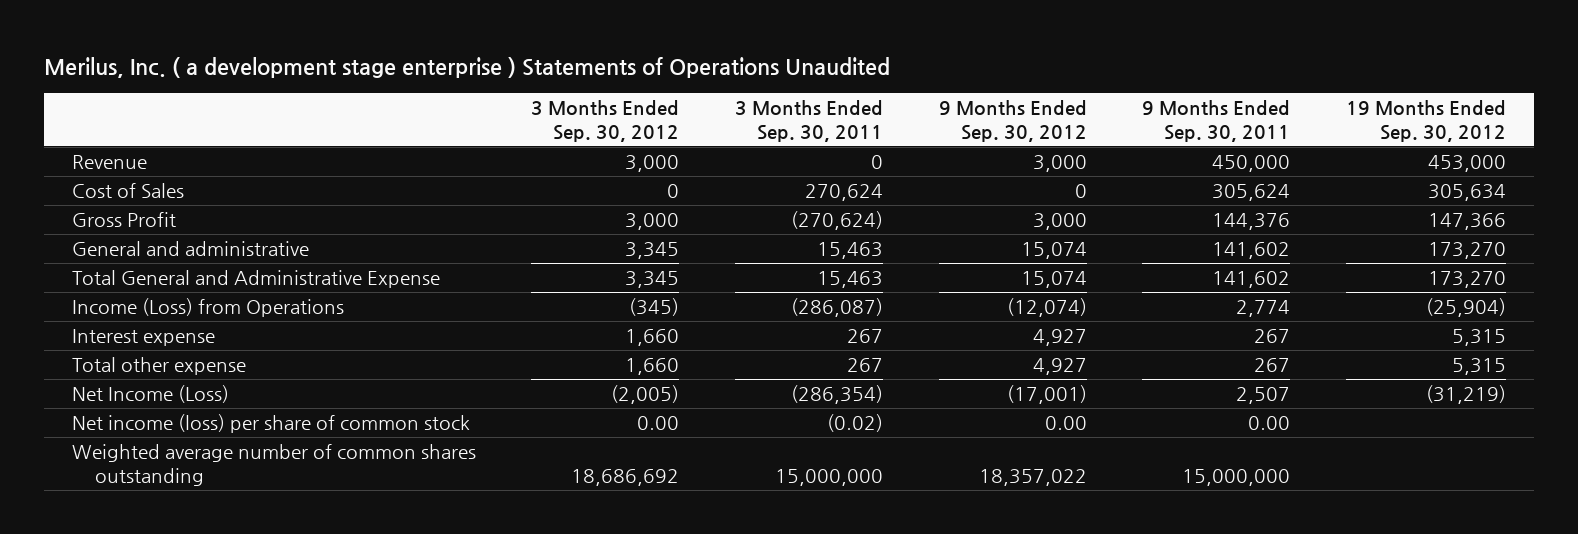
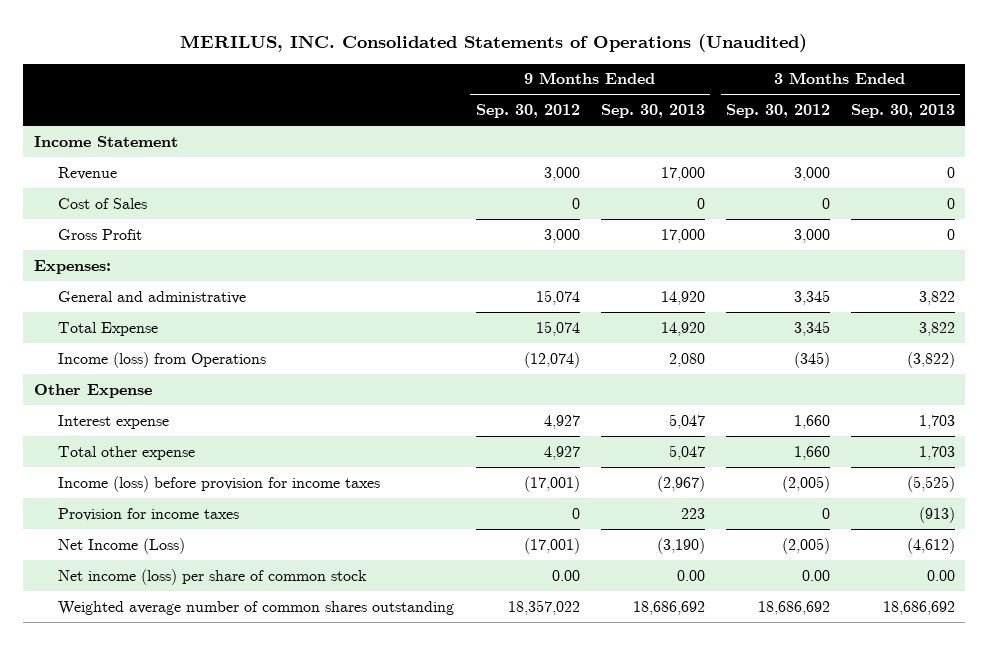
[44,56,891,78] Merilus, Inc. ( a development stage enterprise ) Statements of Operations Unaudited -> [180,33,808,52] MERILUS, INC. Consolidated Statements of Operations (Unaudited)
[735,99,884,143] 3 Months Ended Sep. 30, 2011 -> none
[1142,99,1291,143] 9 Months Ended Sep. 30, 2011 -> none
[1345,99,1506,143] 19 Months Ended Sep. 30, 2012 -> none
none -> [600,104,705,119] Sep. 30, 2013
none -> [850,104,955,119] Sep. 30, 2013
none -> [33,135,178,147] Income Statement
none -> [33,259,111,274] Expenses:
[71,270,440,289] Total General and Administrative Expense -> [58,321,159,336] Total Expense
[71,298,344,318] Income (Loss) from Operations -> [58,351,267,368] Income (loss) from Operations
none -> [33,383,152,398] Other Expense
none -> [58,475,381,492] Income (loss) before provision for income taxes
none -> [58,507,240,521] Provision for income taxes

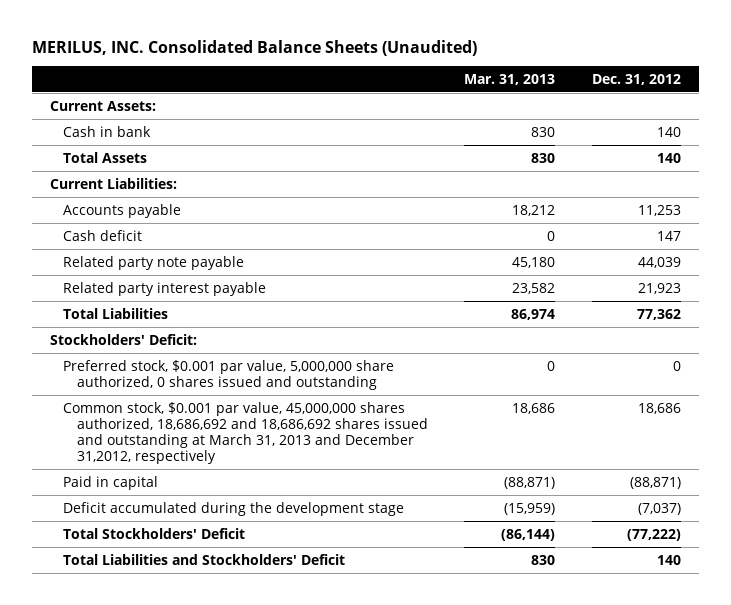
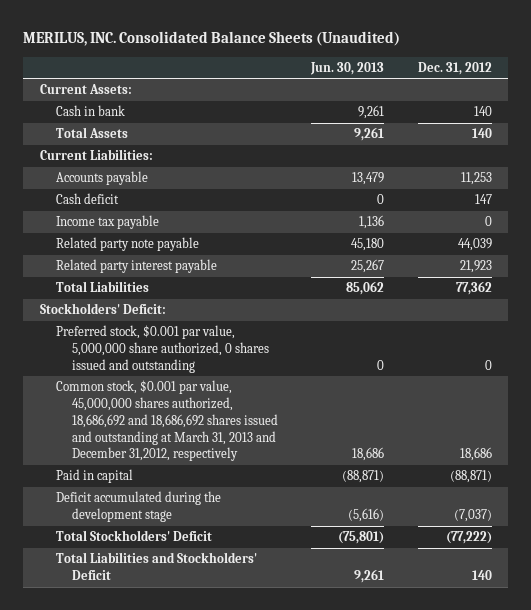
[464,74,556,86] Mar. 31, 2013 -> none
none -> [310,61,385,75] Jun. 30, 2013
none -> [55,215,159,230] Income tax payable

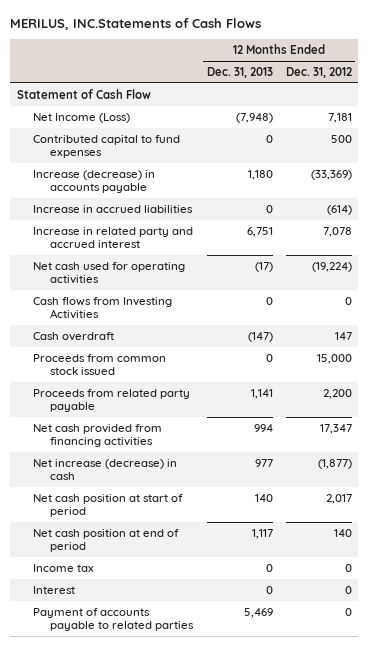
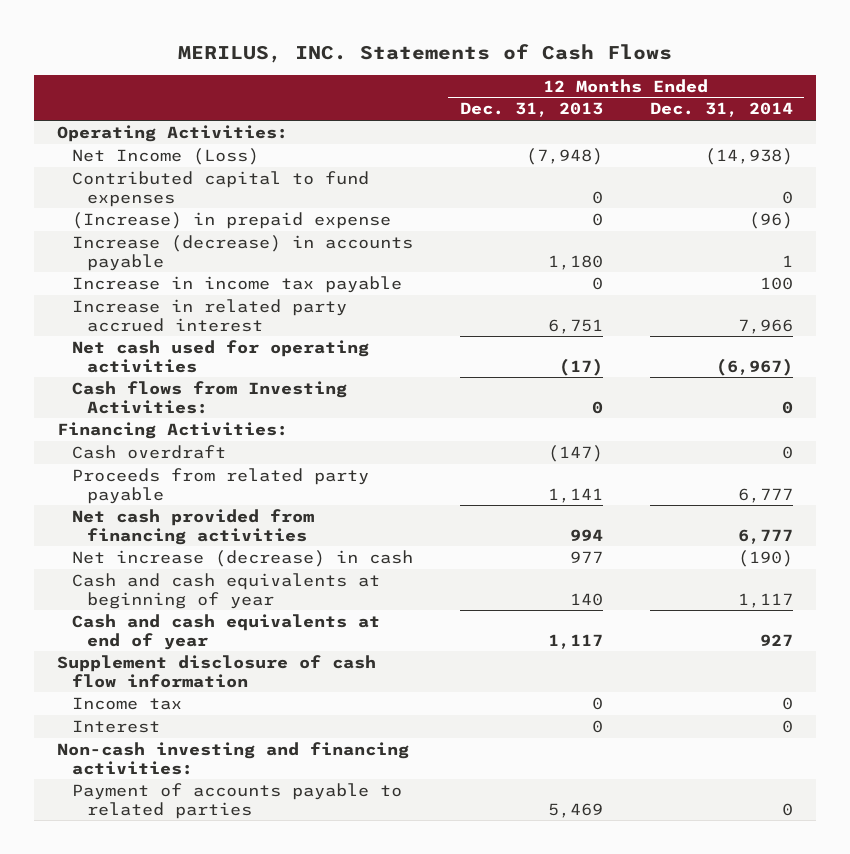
[10,18,262,31] MERILUS, INC.Statements of Cash Flows -> [178,43,673,63] MERILUS, INC. Statements of Cash Flows
[285,66,352,78] Dec. 31, 2012 -> none
none -> [649,102,793,118] Dec. 31, 2014
[16,88,151,99] Statement of Cash Flow -> none
none -> [57,124,289,142] Operating Activities:
none -> [72,211,392,229] (Increase) in prepaid expense
[33,204,194,213] Increase in accrued liabilities -> none
none -> [72,275,403,293] Increase in income tax payable
[33,226,194,249] Increase in related party and accrued interest -> [72,298,348,332] Increase in related party accrued interest
[33,296,173,320] Cash flows from Investing Activities -> [72,380,348,414] Cash flows from Investing Activities:
none -> [57,421,289,439] Financing Activities:
[33,353,167,376] Proceeds from common stock issued -> none
[33,493,184,518] Net cash position at start of period -> [72,572,381,609] Cash and cash equivalents at beginning of year
[33,528,180,553] Net cash position at end of period -> [72,613,381,650] Cash and cash equivalents at end of year
none -> [57,654,377,688] Supplement disclosure of cash flow information
none -> [57,741,410,775] Non-cash investing and financing activities:

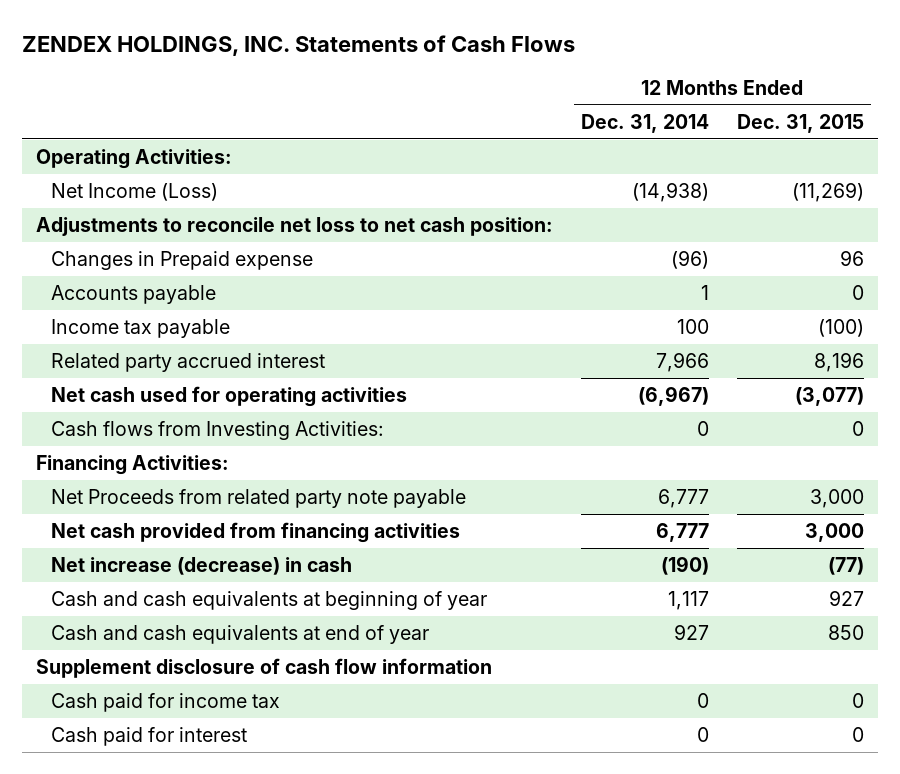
[178,43,673,63] MERILUS, INC. Statements of Cash Flows -> [21,34,575,56] ZENDEX HOLDINGS, INC. Statements of Cash Flows
[459,102,603,118] Dec. 31, 2013 -> none
none -> [736,113,864,133] Dec. 31, 2015
[72,170,370,207] Contributed capital to fund expenses -> none
none -> [35,216,553,236] Adjustments to reconcile net loss to net cash position:
[72,211,392,229] (Increase) in prepaid expense -> [50,250,313,270] Changes in Prepaid expense
[72,234,414,271] Increase (decrease) in accounts payable -> [50,284,216,304] Accounts payable
[72,275,403,293] Increase in income tax payable -> [50,318,230,338] Income tax payable
[72,298,348,332] Increase in related party accrued interest -> [50,352,325,372] Related party accrued interest
[72,444,227,459] Cash overdraft -> none
[72,467,370,504] Proceeds from related party payable -> [50,488,466,508] Net Proceeds from related party note payable
[57,741,410,775] Non-cash investing and financing activities: -> none
[72,782,403,819] Payment of accounts payable to related parties -> none
[72,696,183,710] Income tax -> [50,692,280,712] Cash paid for income tax
[72,719,161,733] Interest -> [50,726,247,746] Cash paid for interest

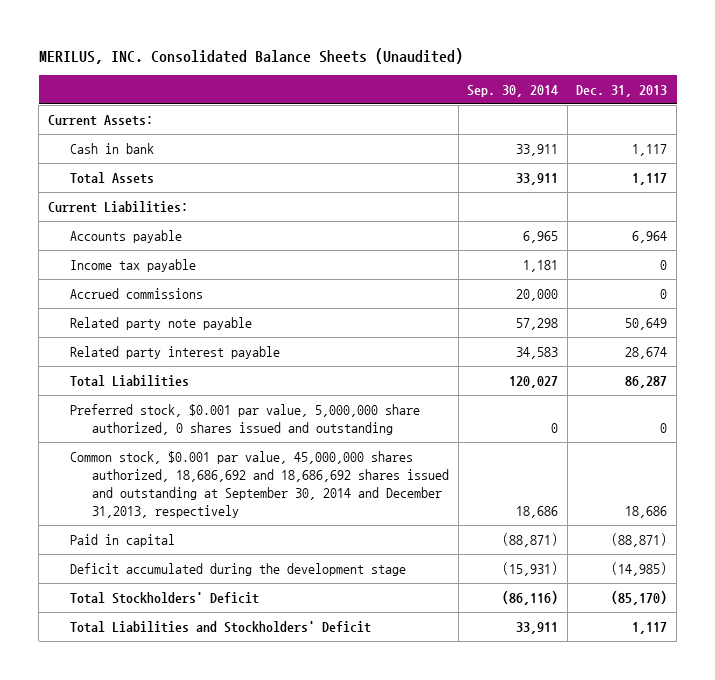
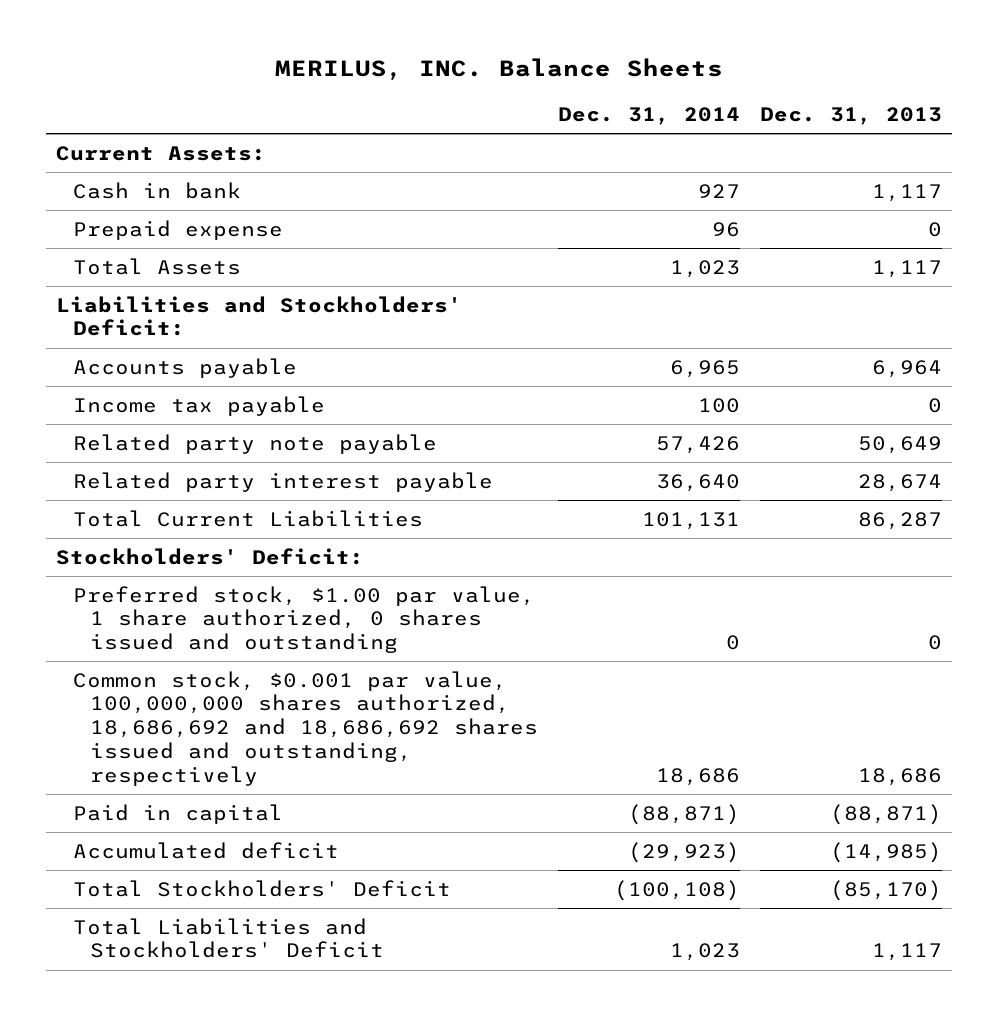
[38,47,463,64] MERILUS, INC. Consolidated Balance Sheets (Unaudited) -> [274,58,723,82] MERILUS, INC. Balance Sheets
[467,84,559,97] Sep. 30, 2014 -> none
none -> [557,107,740,126] Dec. 31, 2014
none -> [72,219,283,240] Prepaid expense
[47,200,188,213] Current Liabilities: -> none
none -> [56,295,463,337] Liabilities and Stockholders' Deficit:
[69,287,203,299] Accrued commissions -> none
[69,374,189,387] Total Liabilities -> [72,509,423,527] Total Current Liabilities
none -> [56,547,365,565] Stockholders' Deficit:
[69,403,420,435] Preferred stock, $0.001 par value, 5,000,000 share authorized, 0 shares issued and outstanding -> [72,585,535,654] Preferred stock, $1.00 par value, 1 share authorized, 0 shares issued and outstanding
[69,450,449,518] Common stock, $0.001 par value, 45,000,000 shares authorized, 18,686,692 and 18,686,692 shares issued and outstanding at September 30, 2014 and December 31,2013, respectively -> [72,670,538,786] Common stock, $0.001 par value, 100,000,000 shares authorized, 18,686,692 and 18,686,692 shares issued and outstanding, respectively
[69,562,406,576] Deficit accumulated during the development stage -> [72,841,339,859] Accumulated deficit

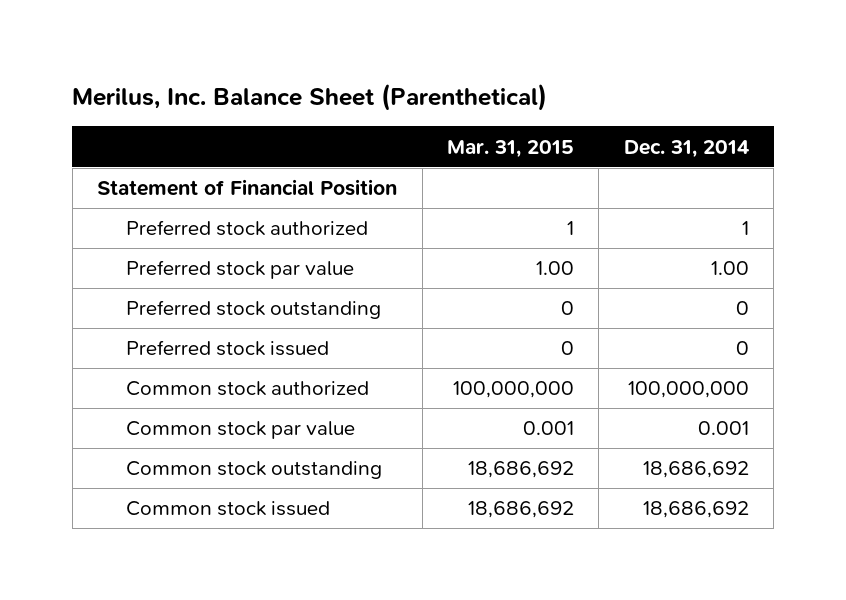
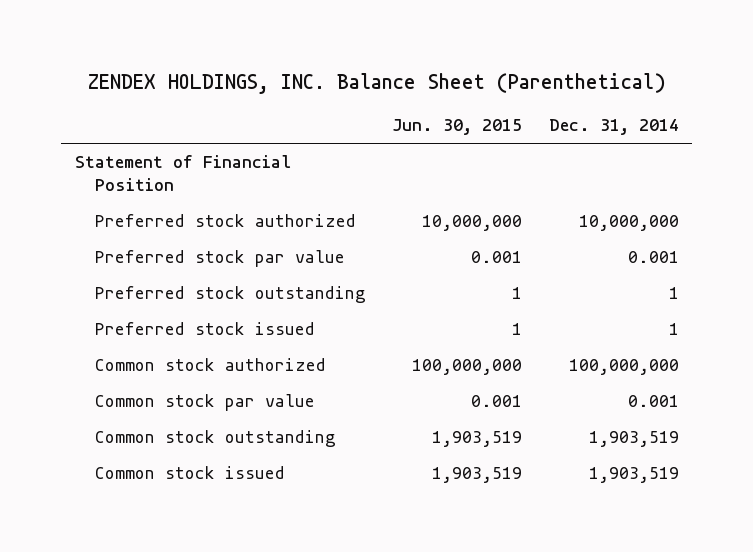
[72,83,548,112] Merilus, Inc. Balance Sheet (Parenthetical) -> [87,72,666,94] ZENDEX HOLDINGS, INC. Balance Sheet (Parenthetical)
[447,139,575,158] Mar. 31, 2015 -> none
none -> [392,119,523,136] Jun. 30, 2015
[741,221,749,236] 1 -> [578,215,679,232] 10,000,000
[710,261,749,276] 1.00 -> [627,251,679,264] 0.001
[735,301,749,316] 0 -> [668,287,679,300] 1
[735,341,749,356] 0 -> [668,323,679,336] 1
[642,461,749,479] 18,686,692 -> [588,431,679,448] 1,903,519
[642,501,749,519] 18,686,692 -> [588,467,679,484] 1,903,519

